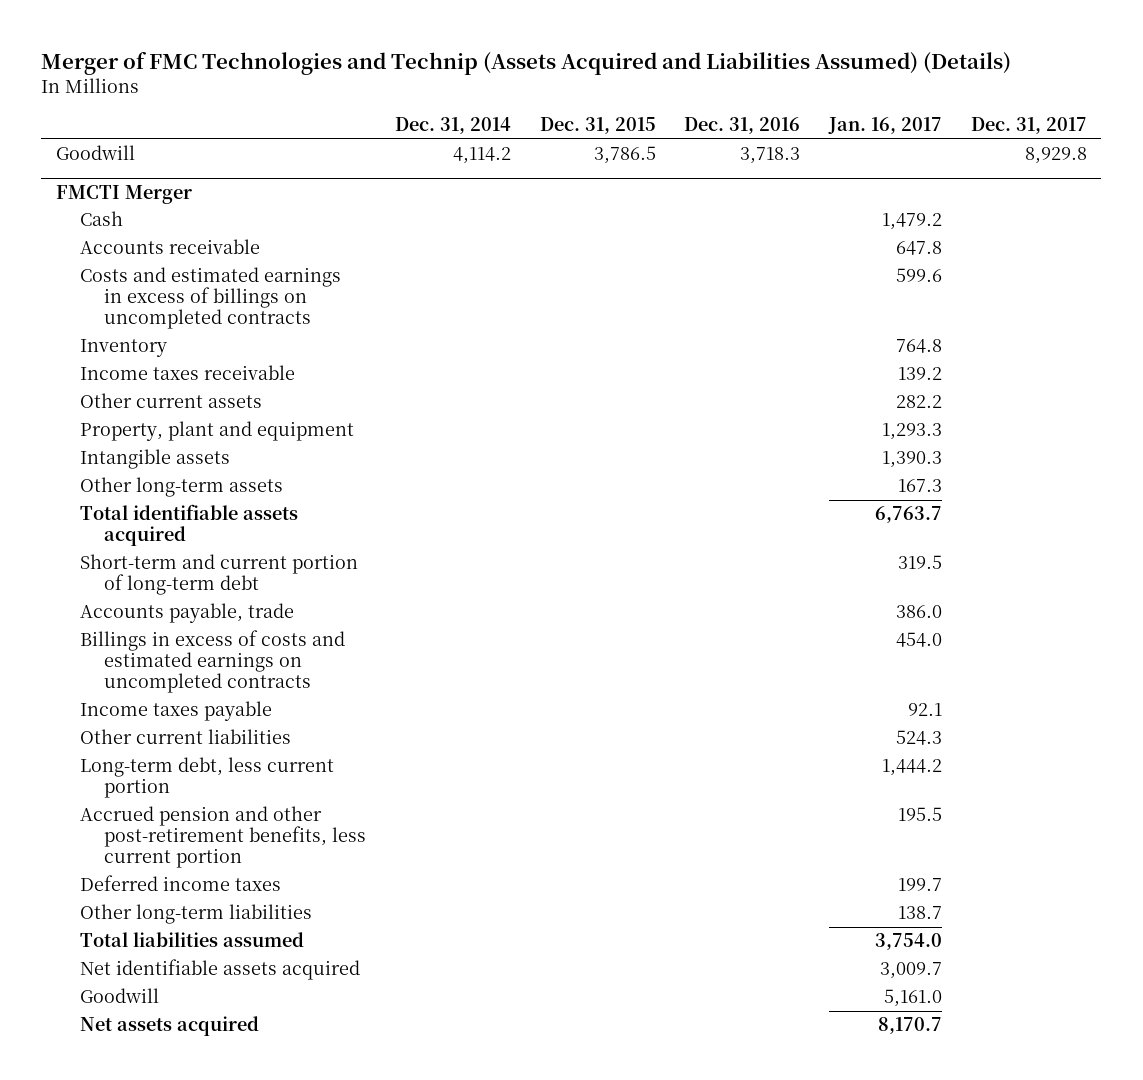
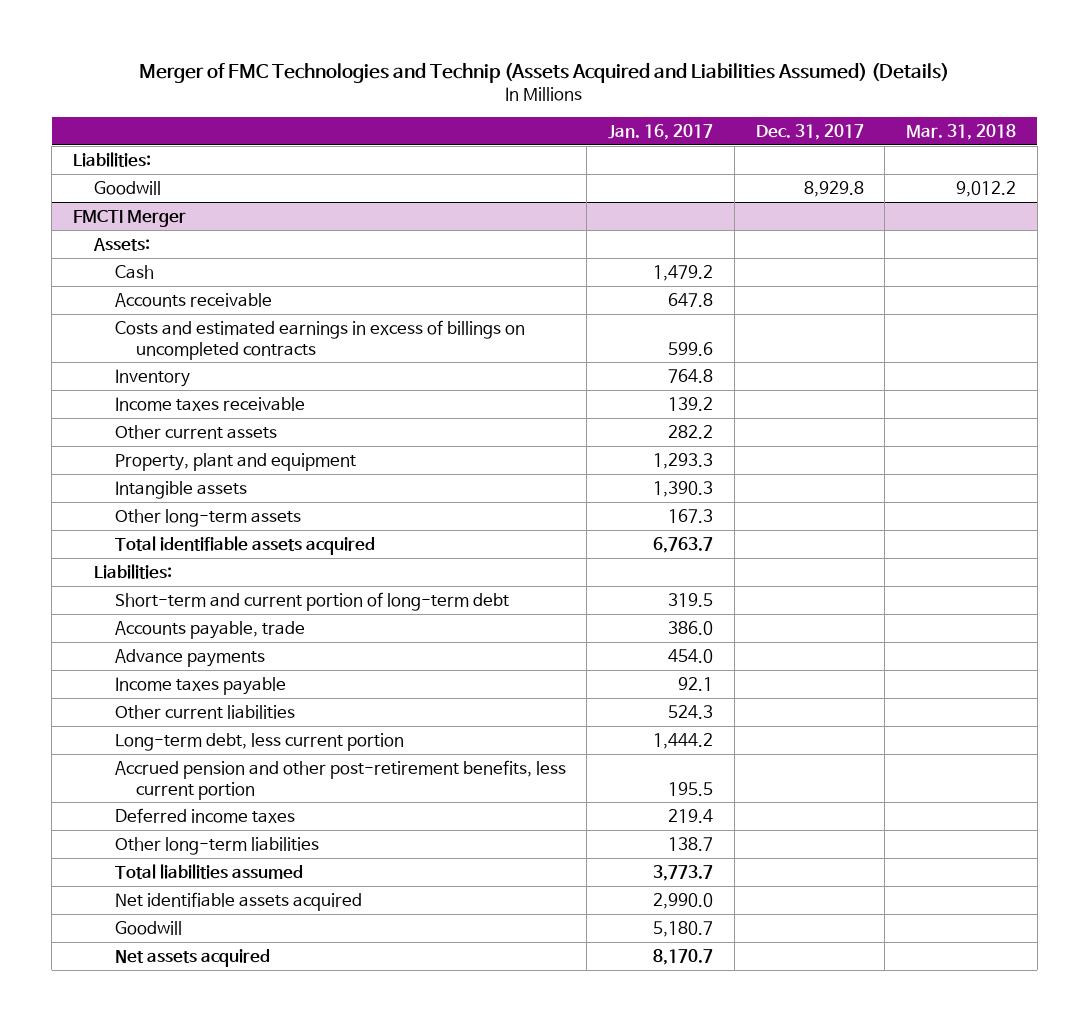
[395,117,512,135] Dec. 31, 2014 -> none
[539,117,656,135] Dec. 31, 2015 -> none
[684,117,801,135] Dec. 31, 2016 -> none
none -> [906,124,1017,141] Mar. 31, 2018
none -> [72,152,151,168] Liabilities:
none -> [92,238,150,252] Assets:
none -> [93,564,172,580] Liabilities:
[80,630,346,694] Billings in excess of costs and estimated earnings on uncompleted contracts -> [114,649,265,668] Advance payments
[898,878,943,892] 199.7 -> [668,809,714,824] 219.4
[875,933,943,951] 3,754.0 -> [653,865,714,882] 3,773.7
[880,962,943,980] 3,009.7 -> [653,893,714,910] 2,990.0
[884,989,943,1008] 5,161.0 -> [653,921,714,938] 5,180.7

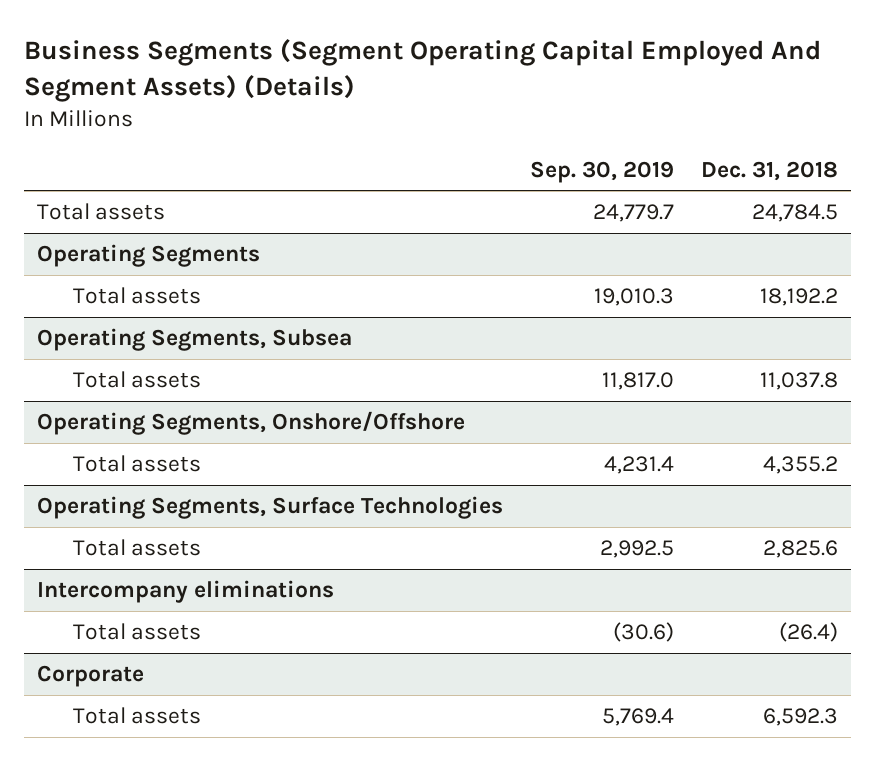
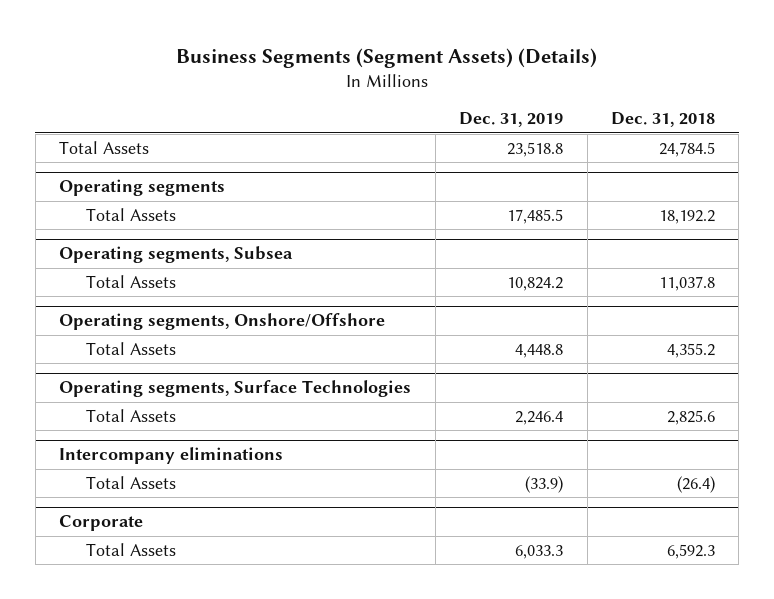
[23,39,821,102] Business Segments (Segment Operating Capital Employed And Segment Assets) (Details) -> [176,47,598,68] Business Segments (Segment Assets) (Details)
[529,160,674,183] Sep. 30, 2019 -> none
none -> [459,112,564,128] Dec. 31, 2019
[37,203,166,221] Total assets -> [59,140,150,154] Total Assets
[37,244,261,268] Operating Segments -> [59,179,226,197] Operating segments
[73,287,202,305] Total assets -> [86,207,177,221] Total Assets
[37,328,353,352] Operating Segments, Subsea -> [59,246,294,264] Operating segments, Subsea
[73,371,202,389] Total assets -> [86,274,177,288] Total Assets
[37,411,466,436] Operating Segments, Onshore/Offshore -> [59,313,386,331] Operating segments, Onshore/Offshore
[73,455,202,473] Total assets -> [86,341,177,355] Total Assets
[37,496,504,520] Operating Segments, Surface Technologies -> [59,380,412,398] Operating segments, Surface Technologies
[73,539,202,557] Total assets -> [86,408,177,422] Total Assets
[73,623,202,641] Total assets -> [86,475,177,489] Total Assets
[73,707,202,725] Total assets -> [86,542,177,556] Total Assets

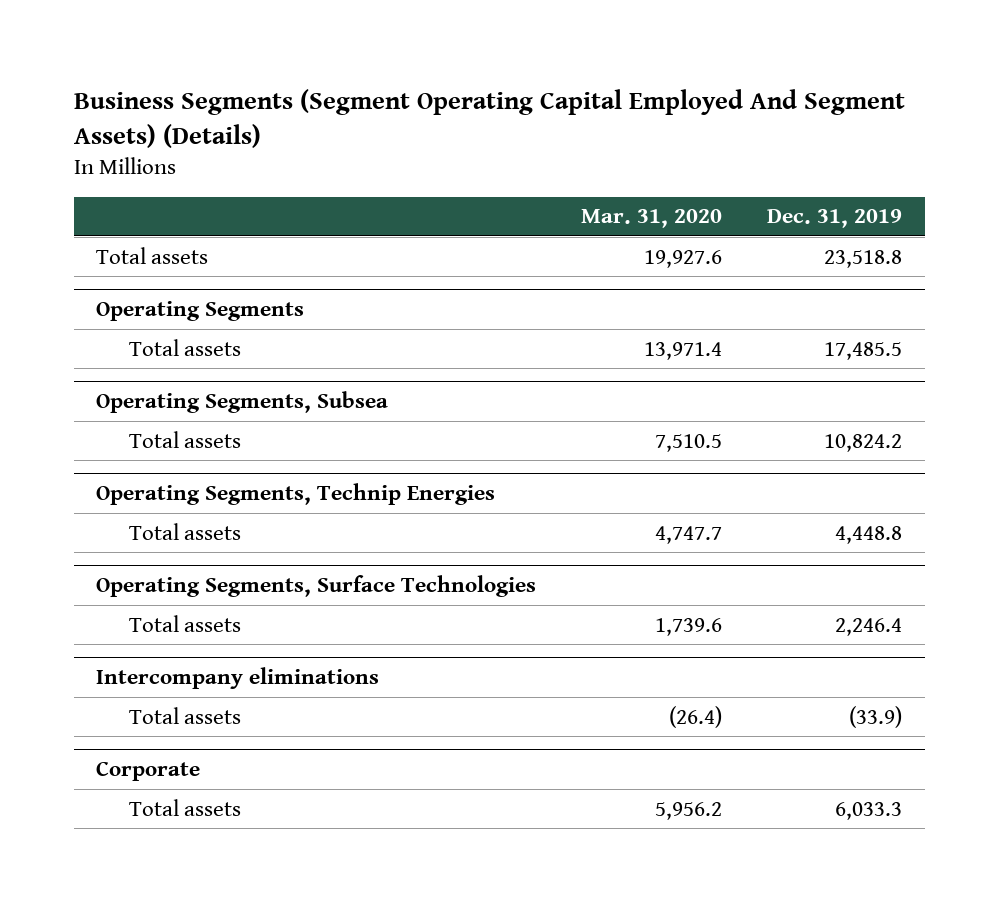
[176,47,598,68] Business Segments (Segment Assets) (Details) -> [73,88,905,148] Business Segments (Segment Operating Capital Employed And Segment Assets) (Details)
[611,112,716,128] Dec. 31, 2018 -> none
none -> [581,209,723,229] Mar. 31, 2020
[59,313,386,331] Operating segments, Onshore/Offshore -> none
[59,140,150,154] Total Assets -> [96,246,209,264] Total assets
[59,179,226,197] Operating segments -> [96,301,305,322] Operating Segments
[86,207,177,221] Total Assets -> [128,338,241,356] Total assets
[59,246,294,264] Operating segments, Subsea -> [96,391,389,414] Operating Segments, Subsea
[86,274,177,288] Total Assets -> [128,430,241,448] Total assets
none -> [96,483,496,506] Operating Segments, Technip Energies
[86,341,177,355] Total Assets -> [128,522,241,540] Total assets
[59,380,412,398] Operating segments, Surface Technologies -> [96,575,537,598] Operating Segments, Surface Technologies
[86,408,177,422] Total Assets -> [128,614,241,632] Total assets
[86,475,177,489] Total Assets -> [128,706,241,724] Total assets
[86,542,177,556] Total Assets -> [128,798,241,816] Total assets

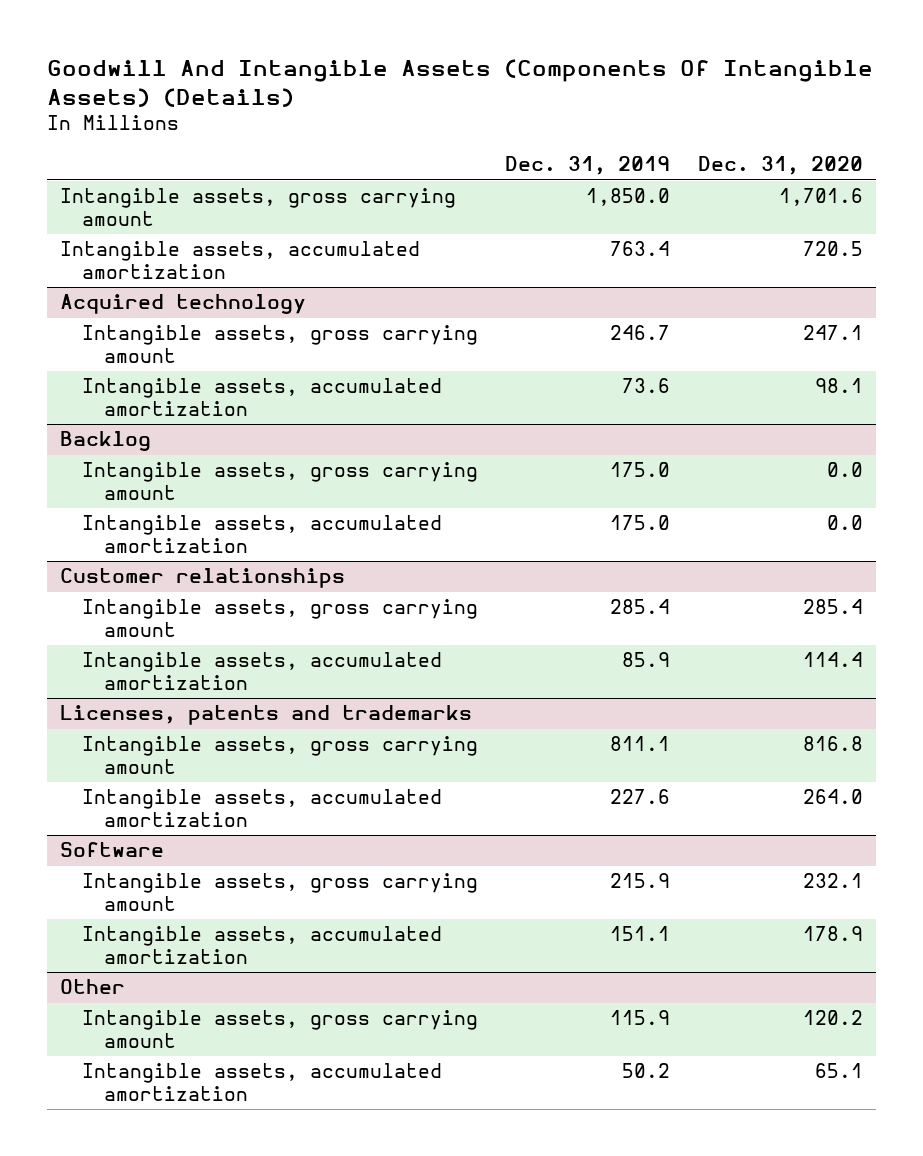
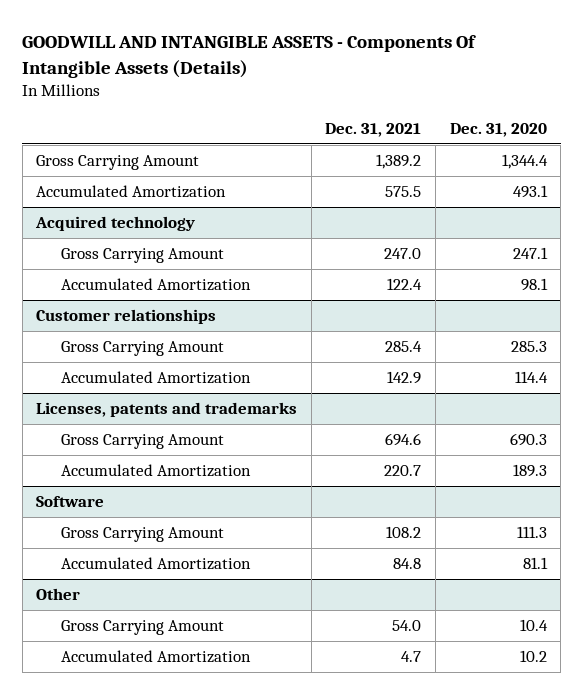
[46,58,873,107] Goodwill And Intangible Assets (Components Of Intangible Assets) (Details) -> [22,34,477,78] GOODWILL AND INTANGIBLE ASSETS - Components Of Intangible Assets (Details)
[505,156,671,176] Dec. 31, 2019 -> none
none -> [325,122,422,137] Dec. 31, 2021
[60,188,457,226] Intangible assets, gross carrying amount -> [36,155,200,171] Gross Carrying Amount
[778,188,863,207] 1,701.6 -> [501,154,548,170] 1,344.4
[60,241,421,279] Intangible assets, accumulated amortization -> [36,185,227,199] Accumulated Amortization
[802,241,863,257] 720.5 -> [512,185,548,199] 493.1
[60,431,152,452] Backlog -> none
[82,462,479,500] Intangible assets, gross carrying amount -> none
[82,515,443,553] Intangible assets, accumulated amortization -> none
[82,325,479,363] Intangible assets, gross carrying amount -> [61,248,225,264] Gross Carrying Amount
[82,378,443,416] Intangible assets, accumulated amortization -> [61,278,252,292] Accumulated Amortization
[82,599,479,637] Intangible assets, gross carrying amount -> [61,341,225,357] Gross Carrying Amount
[802,599,863,615] 285.4 -> [510,341,547,353] 285.3
[82,652,443,690] Intangible assets, accumulated amortization -> [61,371,252,385] Accumulated Amortization
[82,736,479,774] Intangible assets, gross carrying amount -> [61,434,225,450] Gross Carrying Amount
[802,736,863,752] 816.8 -> [509,433,547,447] 690.3
[82,789,443,827] Intangible assets, accumulated amortization -> [61,464,252,478] Accumulated Amortization
[802,789,863,805] 264.0 -> [512,464,547,478] 189.3
[82,873,479,911] Intangible assets, gross carrying amount -> [61,527,225,543] Gross Carrying Amount
[802,873,863,889] 232.1 -> [516,526,547,539] 111.3
[82,926,443,964] Intangible assets, accumulated amortization -> [61,557,252,571] Accumulated Amortization
[802,926,863,942] 178.9 -> [522,557,548,570] 81.1
[82,1010,479,1048] Intangible assets, gross carrying amount -> [61,620,225,636] Gross Carrying Amount
[802,1010,863,1026] 120.2 -> [519,619,548,632] 10.4
[82,1063,443,1101] Intangible assets, accumulated amortization -> [61,650,252,664] Accumulated Amortization
[814,1063,863,1079] 65.1 -> [519,650,547,663] 10.2

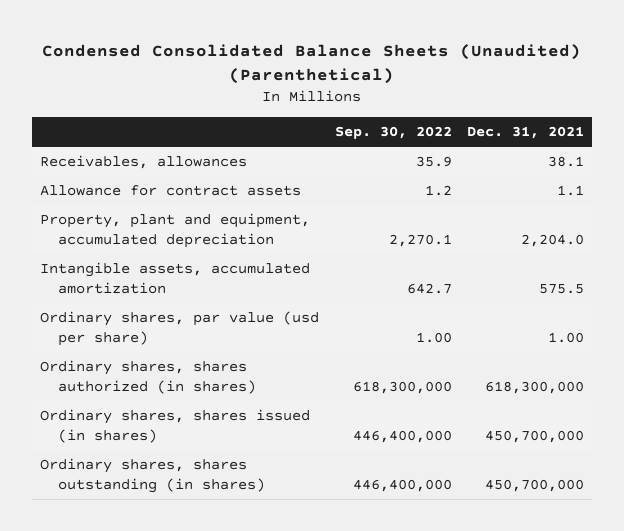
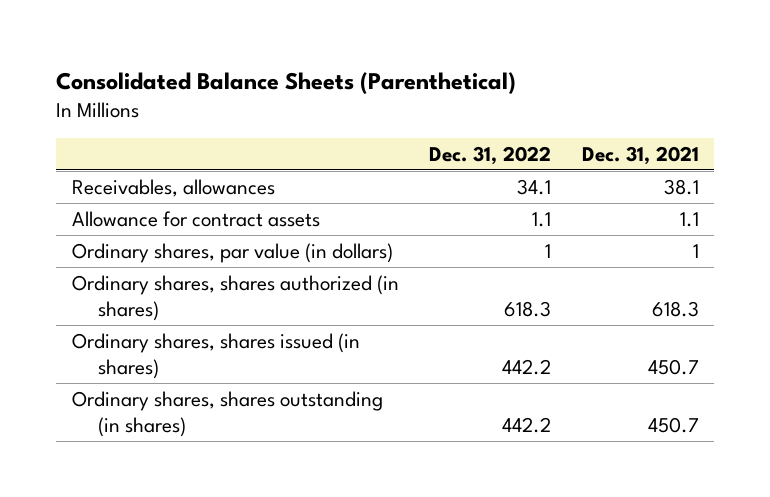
[42,44,582,85] Condensed Consolidated Balance Sheets (Unaudited) (Parenthetical) -> [56,71,517,94] Consolidated Balance Sheets (Parenthetical)
[334,125,452,139] Sep. 30, 2022 -> none
none -> [429,146,552,166] Dec. 31, 2022
[40,213,311,248] Property, plant and equipment, accumulated depreciation -> none
[40,262,311,294] Intangible assets, accumulated amortization -> none
[40,311,320,346] Ordinary shares, par value (usd per share) -> [71,242,393,263] Ordinary shares, par value (in dollars)
[548,331,585,343] 1.00 -> [692,243,699,258] 1
[485,380,585,394] 618,300,000 -> [651,301,699,318] 618.3
[485,429,585,443] 450,700,000 -> [647,359,699,376] 450.7
[485,478,585,492] 450,700,000 -> [647,417,699,434] 450.7

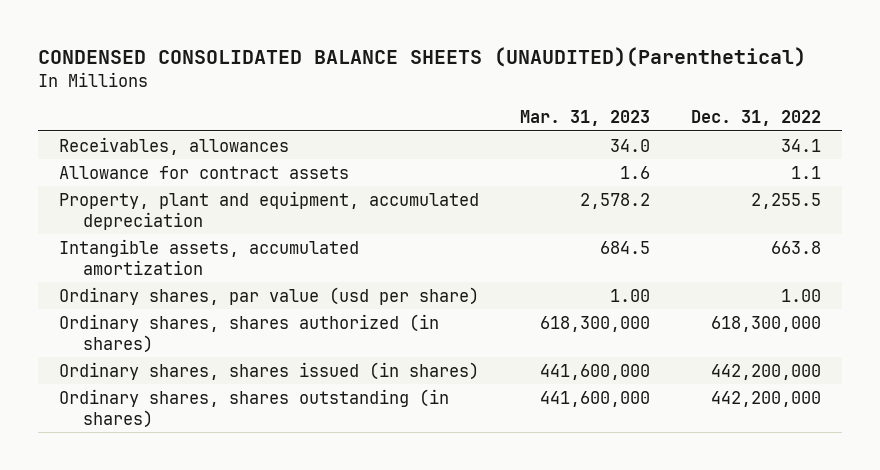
[56,71,517,94] Consolidated Balance Sheets (Parenthetical) -> [38,47,807,68] CONDENSED CONSOLIDATED BALANCE SHEETS (UNAUDITED)(Parenthetical)
[581,146,699,166] Dec. 31, 2021 -> none
none -> [520,110,651,127] Mar. 31, 2023
none -> [58,190,479,230] Property, plant and equipment, accumulated depreciation
none -> [58,238,359,275] Intangible assets, accumulated amortization
[71,242,393,263] Ordinary shares, par value (in dollars) -> [58,286,479,305] Ordinary shares, par value (usd per share)
[545,243,552,258] 1 -> [781,288,822,302] 1.00
[504,301,552,318] 618.3 -> [711,315,822,332] 618,300,000
[502,359,552,376] 442.2 -> [711,363,822,380] 442,200,000
[502,417,552,434] 442.2 -> [711,390,822,407] 442,200,000

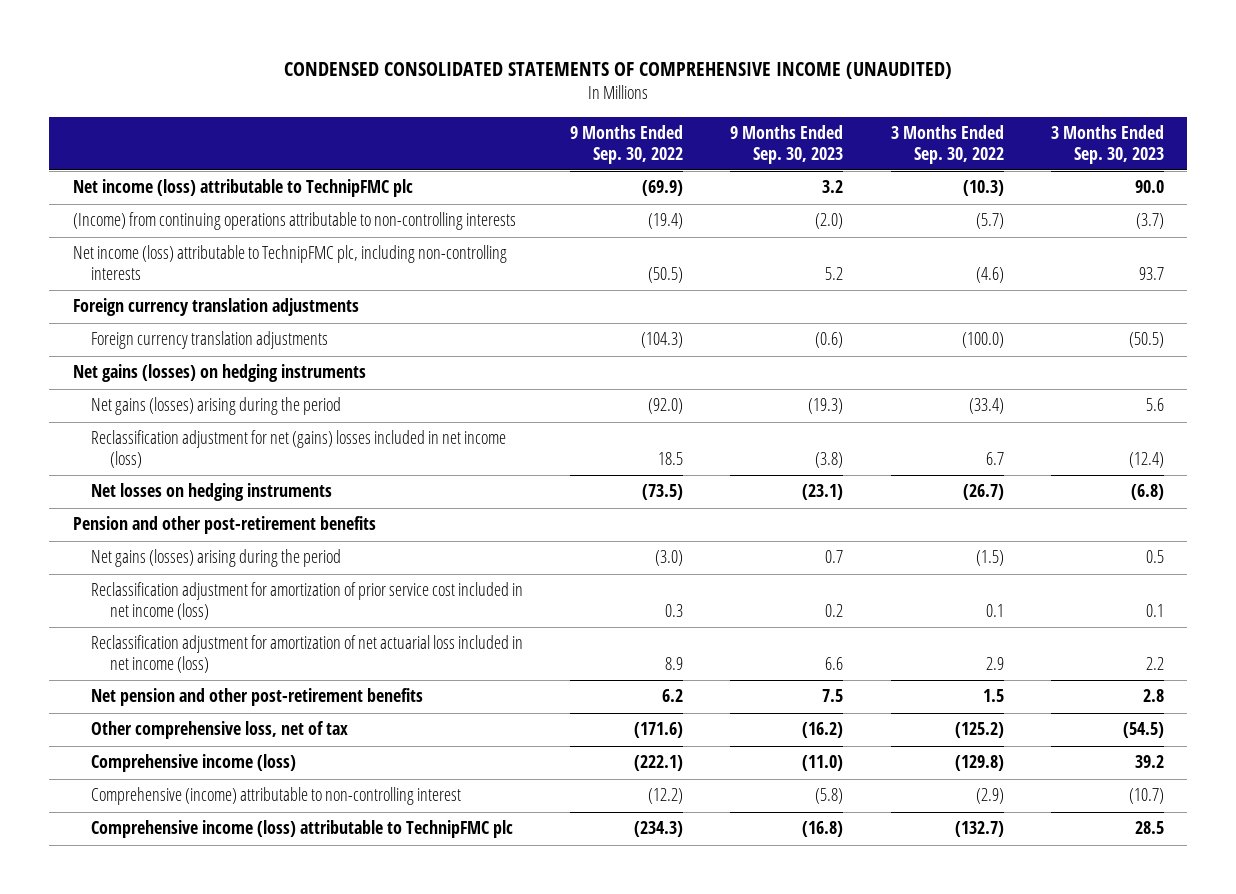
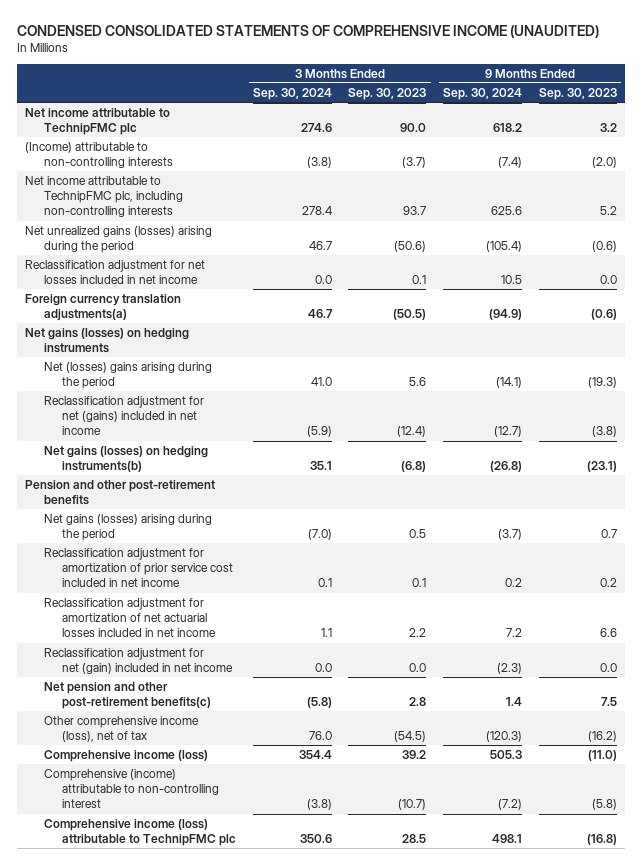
[570,124,684,164] 9 Months Ended Sep. 30, 2022 -> none
[890,124,1004,164] 3 Months Ended Sep. 30, 2022 -> none
none -> [252,87,332,100] Sep. 30, 2024
none -> [443,87,523,100] Sep. 30, 2024
[72,298,359,317] Foreign currency translation adjustments -> none
[72,179,413,198] Net income (loss) attributable to TechnipFMC plc -> [25,107,171,136] Net income attributable to TechnipFMC plc
[72,212,516,231] (Income) from continuing operations attributable to non-controlling interests -> [25,141,173,169] (Income) attributable to non-controlling interests
[72,245,507,281] Net income (loss) attributable to TechnipFMC plc, including non-controlling interests -> [25,175,183,218] Net income attributable to TechnipFMC plc, including non-controlling interests
none -> [25,225,213,254] Net unrealized gains (losses) arising during the period
none -> [25,259,206,285] Reclassification adjustment for net losses included in net income
[91,331,329,350] Foreign currency translation adjustments -> [25,293,182,322] Foreign currency translation adjustments(a)
[91,397,342,416] Net gains (losses) arising during the period -> [43,361,212,390] Net (losses) gains arising during the period
[91,430,507,469] Reclassification adjustment for net (gains) losses included in net income (loss) -> [43,395,204,436] Reclassification adjustment for net (gains) included in net income
[91,483,333,502] Net losses on hedging instruments -> [43,445,208,473] Net gains (losses) on hedging instruments(b)
[91,582,524,621] Reclassification adjustment for amortization of prior service cost included in net income (loss) -> [43,547,233,588] Reclassification adjustment for amortization of prior service cost included in net income
[91,635,524,674] Reclassification adjustment for amortization of net actuarial loss included in net income (loss) -> [43,597,216,638] Reclassification adjustment for amortization of net actuarial losses included in net income
none -> [43,647,233,675] Reclassification adjustment for net (gain) included in net income
[91,688,424,707] Net pension and other post-retirement benefits -> [43,681,211,710] Net pension and other post-retirement benefits(c)
[91,721,349,740] Other comprehensive loss, net of tax -> [43,715,199,743] Other comprehensive income (loss), net of tax

